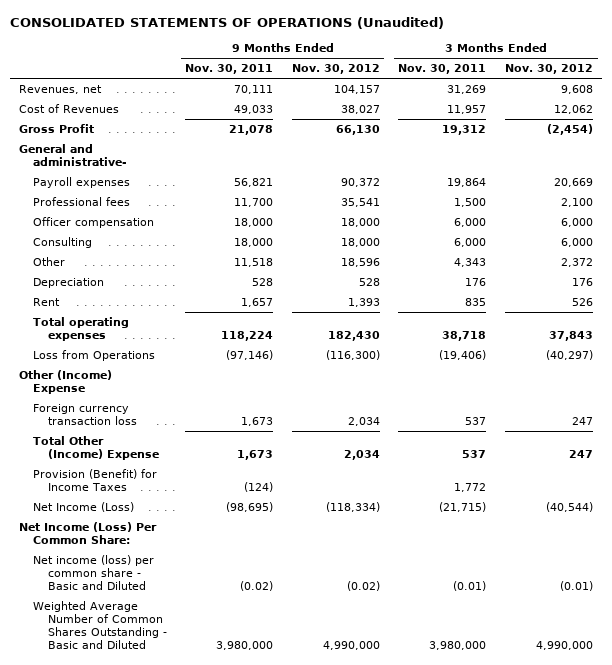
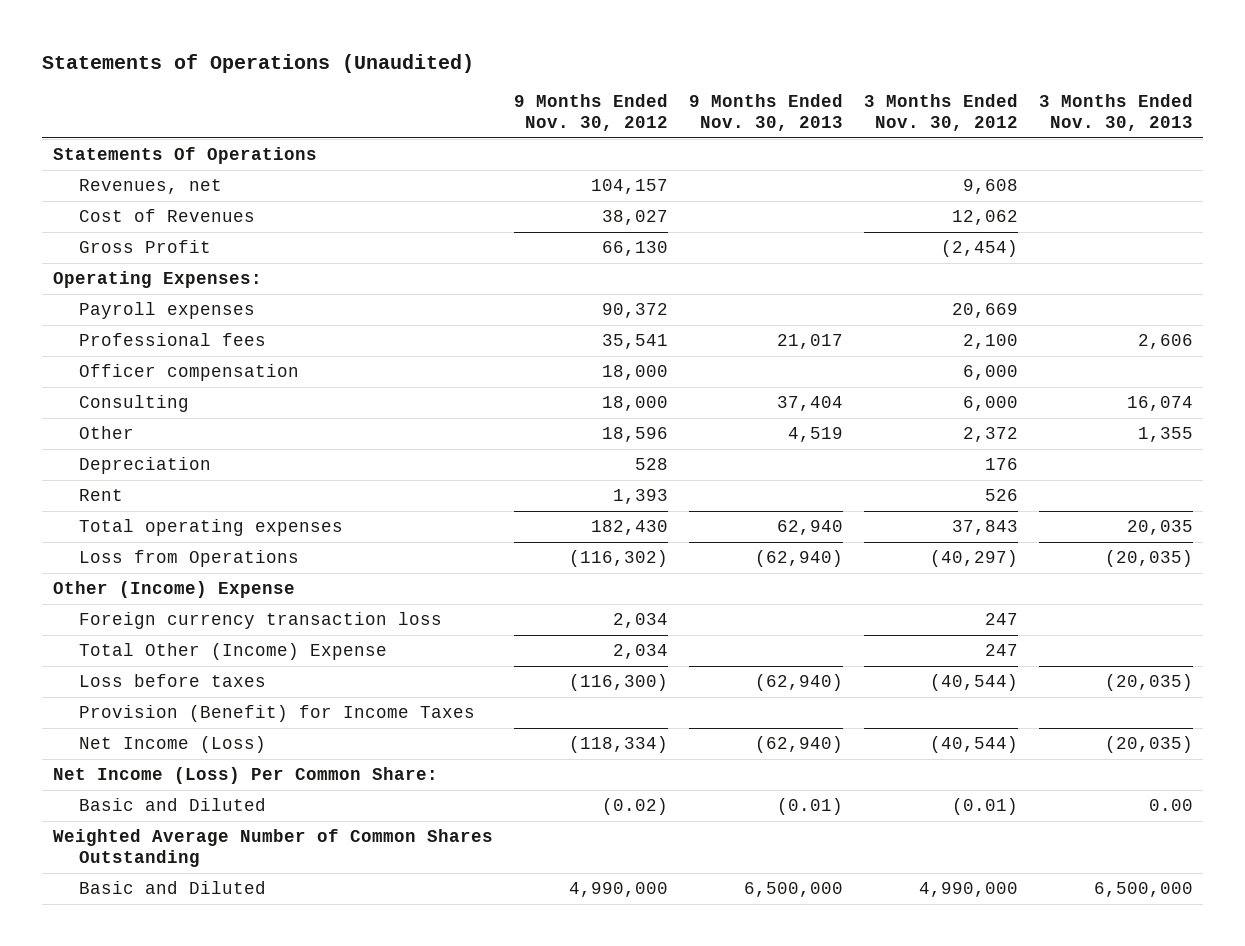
[9,17,444,30] CONSOLIDATED STATEMENTS OF OPERATIONS (Unaudited) -> [42,53,475,73] Statements of Operations (Unaudited)
[185,64,274,75] Nov. 30, 2011 -> none
[398,64,487,75] Nov. 30, 2011 -> none
none -> [688,94,843,132] 9 Months Ended Nov. 30, 2013
none -> [1038,94,1193,132] 3 Months Ended Nov. 30, 2013
none -> [52,147,317,165] Statements Of Operations
[19,144,128,167] General and administrative- -> none
none -> [52,271,262,289] Operating Expenses:
[325,350,380,361] (116,300) -> [568,550,668,568] (116,302)
none -> [79,674,267,688] Loss before taxes
[33,555,155,591] Net income (loss) per common share - Basic and Diluted -> [79,798,267,812] Basic and Diluted
none -> [52,829,493,868] Weighted Average Number of Common Shares Outstanding
[33,601,167,649] Weighted Average Number of Common Shares Outstanding - Basic and Diluted -> [79,881,267,895] Basic and Diluted

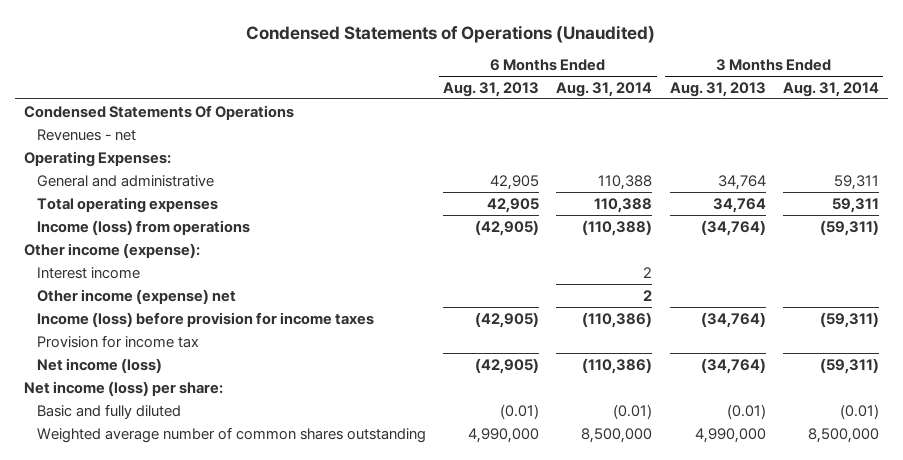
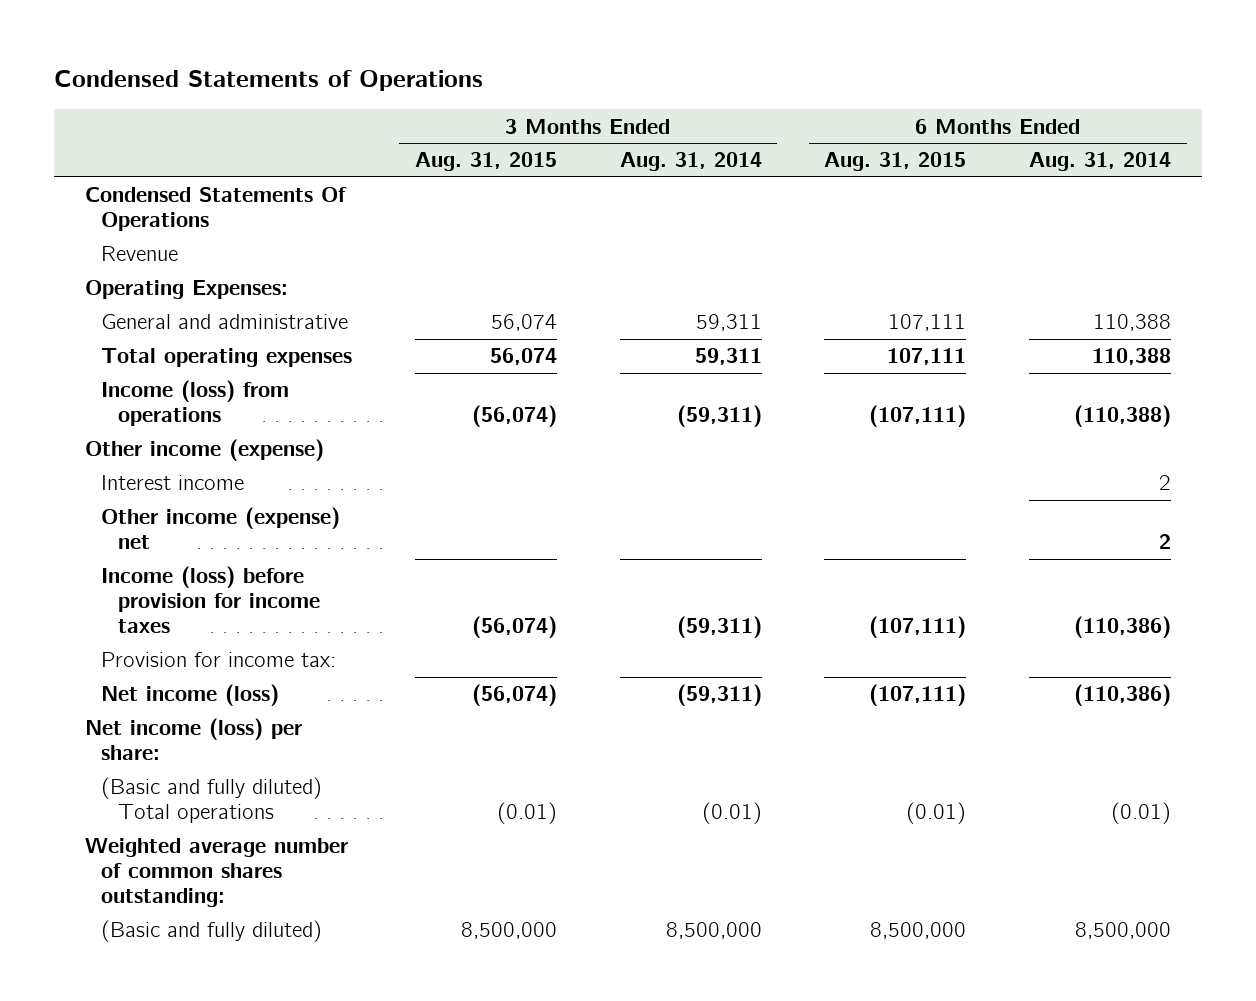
[246,24,656,43] Condensed Statements of Operations (Unaudited) -> [53,70,483,92] Condensed Statements of Operations
[442,81,539,97] Aug. 31, 2013 -> none
[669,81,766,97] Aug. 31, 2013 -> none
none -> [415,152,558,172] Aug. 31, 2015
none -> [824,152,967,172] Aug. 31, 2015
[36,128,136,141] Revenues - net -> [101,246,179,262] Revenue
[23,242,200,258] Other income (expense): -> [85,439,325,462] Other income (expense)
[36,334,199,348] Provision for income tax -> [101,652,337,668] Provision for income tax:
[36,403,181,419] Basic and fully diluted -> [101,777,323,824] (Basic and fully diluted) Total operations
none -> [85,838,349,908] Weighted average number of common shares outstanding:
[36,426,426,443] Weighted average number of common shares outstanding -> [101,920,323,943] (Basic and fully diluted)

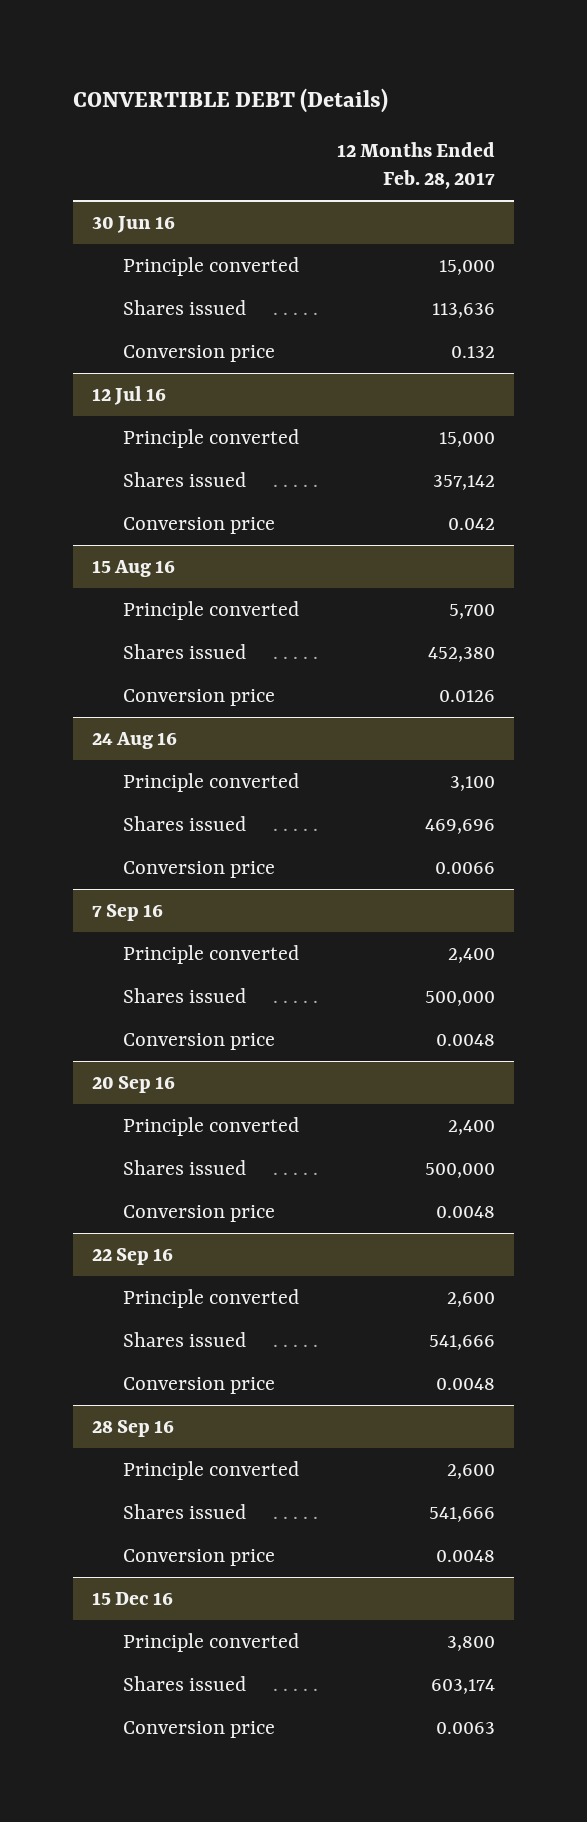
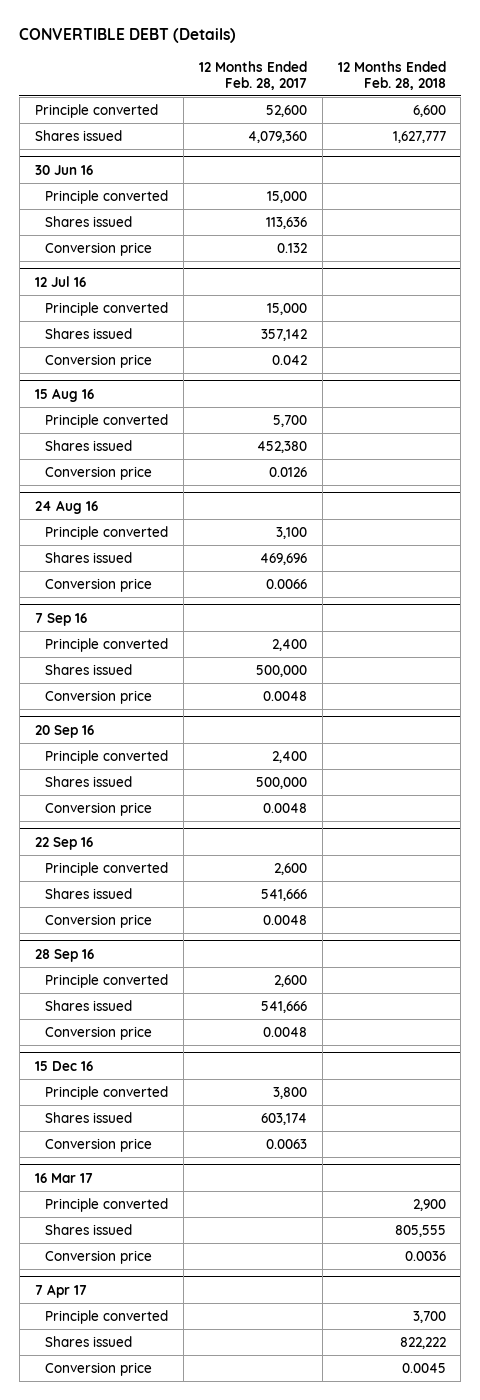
none -> [337,60,446,90] 12 Months Ended Feb. 28, 2018
none -> [34,103,158,118] Principle converted
none -> [34,129,122,141] Shares issued
none -> [34,1172,93,1183] 16 Mar 17
none -> [44,1197,168,1212] Principle converted
none -> [44,1223,132,1235] Shares issued
none -> [44,1249,152,1264] Conversion price
none -> [34,1283,87,1298] 7 Apr 17
none -> [44,1309,168,1324] Principle converted
none -> [44,1335,132,1347] Shares issued
none -> [44,1361,152,1376] Conversion price

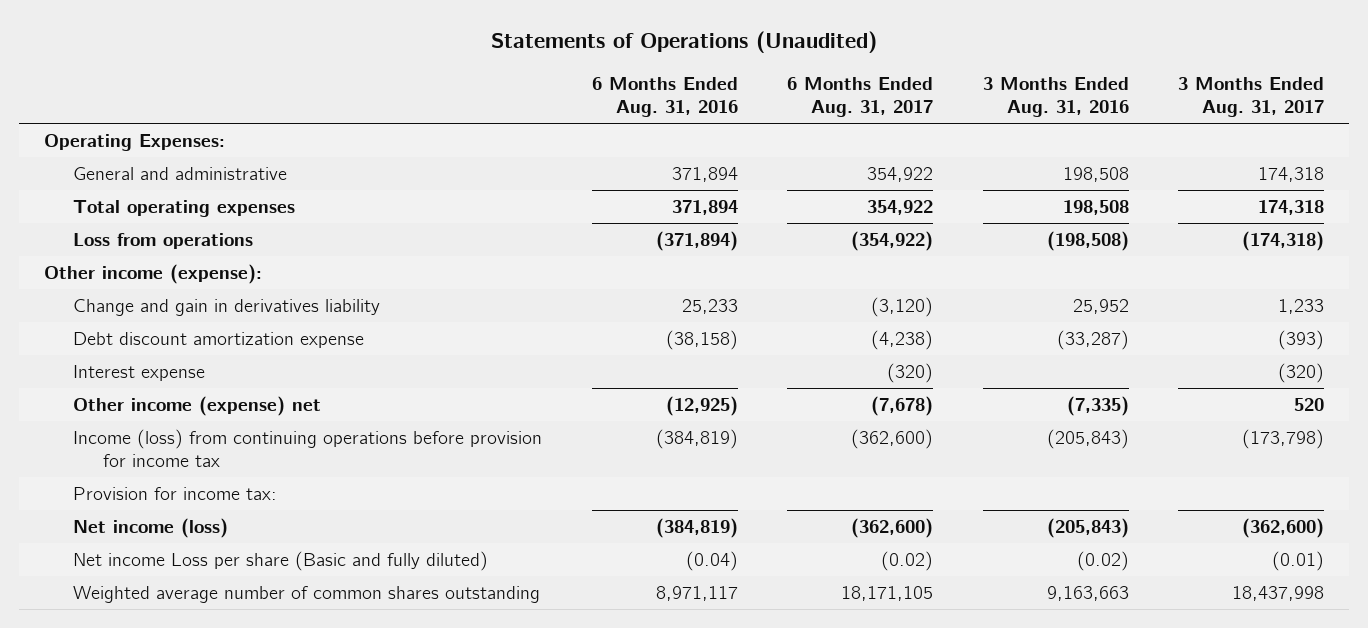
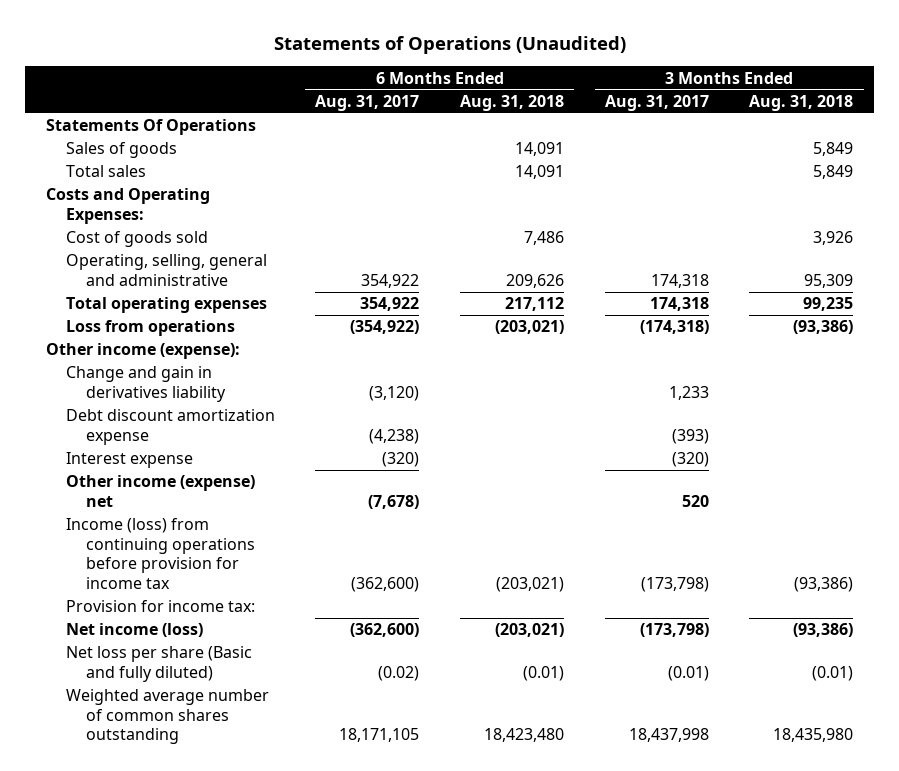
[591,77,738,118] 6 Months Ended Aug. 31, 2016 -> none
[982,77,1129,118] 3 Months Ended Aug. 31, 2016 -> none
none -> [460,95,565,112] Aug. 31, 2018
none -> [749,95,854,112] Aug. 31, 2018
none -> [45,119,256,136] Statements Of Operations
none -> [65,142,177,159] Sales of goods
none -> [65,165,146,178] Total sales
[43,134,225,152] Operating Expenses: -> [45,188,210,224] Costs and Operating Expenses:
none -> [65,231,208,248] Cost of goods sold
[73,167,288,181] General and administrative -> [65,254,267,286] Operating, selling, general and administrative
[1242,518,1325,539] (362,600) -> [639,623,709,638] (173,798)
[73,551,489,572] Net income Loss per share (Basic and fully diluted) -> [65,646,252,682] Net loss per share (Basic and fully diluted)

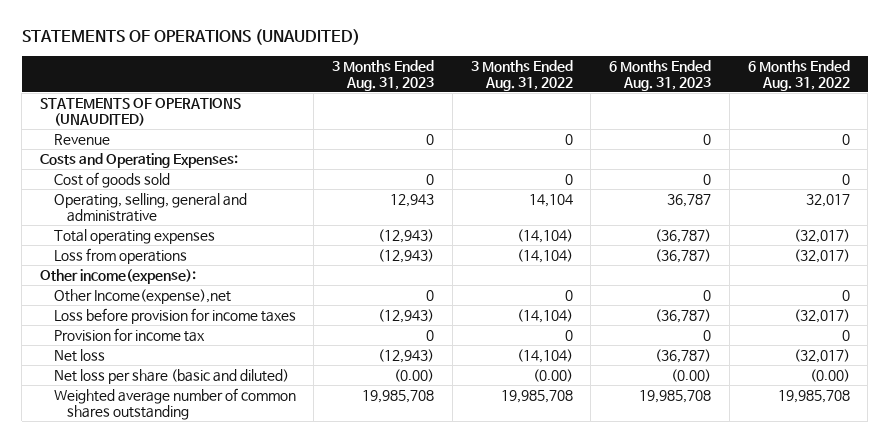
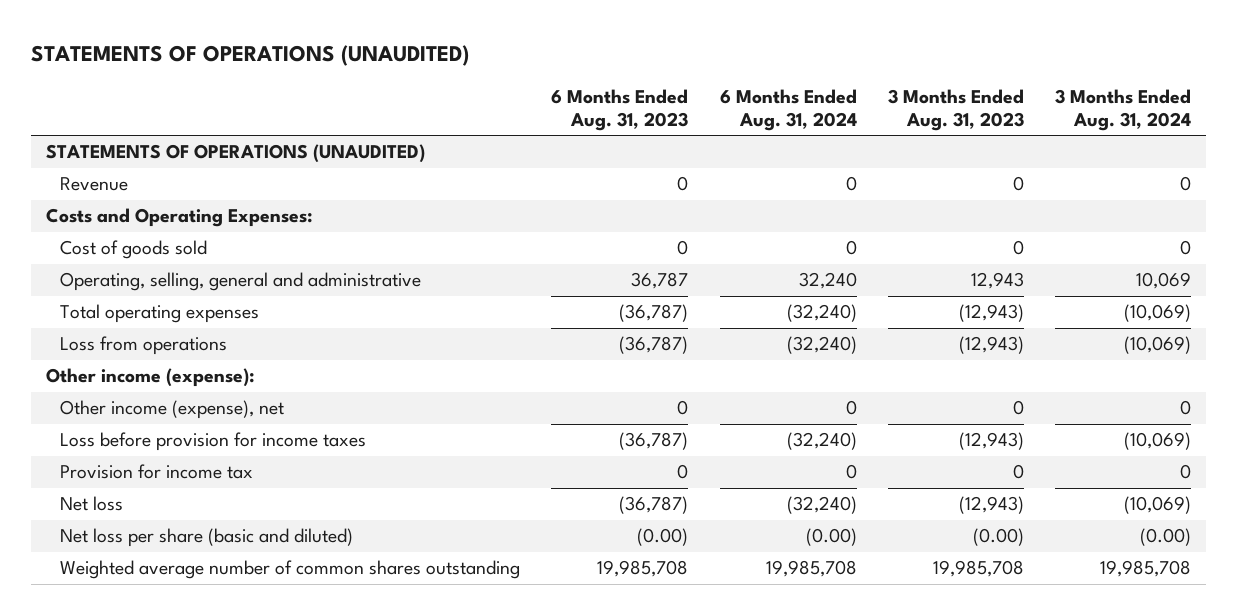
[470,59,573,91] 3 Months Ended Aug. 31, 2022 -> none
[747,59,850,91] 6 Months Ended Aug. 31, 2022 -> none
none -> [719,88,857,131] 6 Months Ended Aug. 31, 2024
none -> [1054,88,1191,131] 3 Months Ended Aug. 31, 2024
[39,268,196,284] Other income(expense): -> [46,368,256,388] Other income (expense):
[53,288,231,304] Other Income(expense),net -> [60,400,285,420] Other income (expense), net

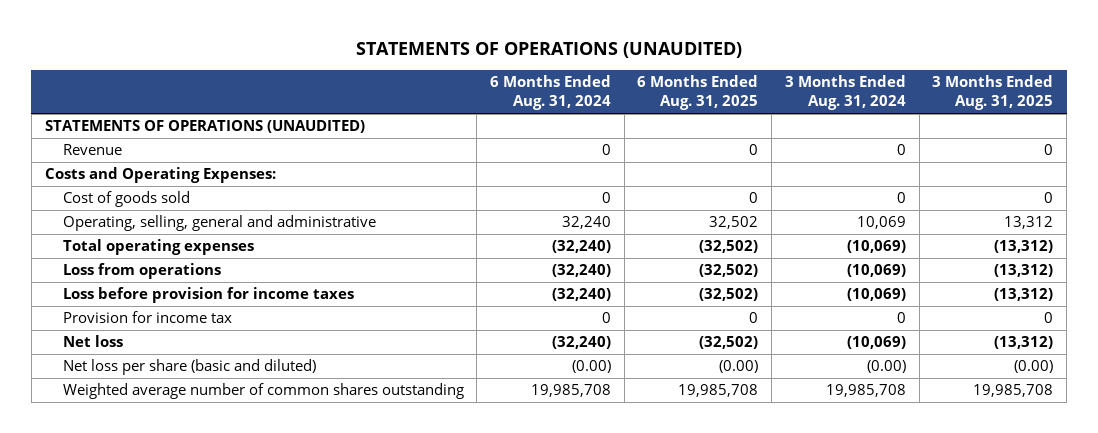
[551,88,689,131] 6 Months Ended Aug. 31, 2023 -> none
[887,88,1024,131] 3 Months Ended Aug. 31, 2023 -> none
none -> [637,75,759,111] 6 Months Ended Aug. 31, 2025
none -> [932,75,1054,111] 3 Months Ended Aug. 31, 2025
[46,368,256,388] Other income (expense): -> none
[60,400,285,420] Other income (expense), net -> none

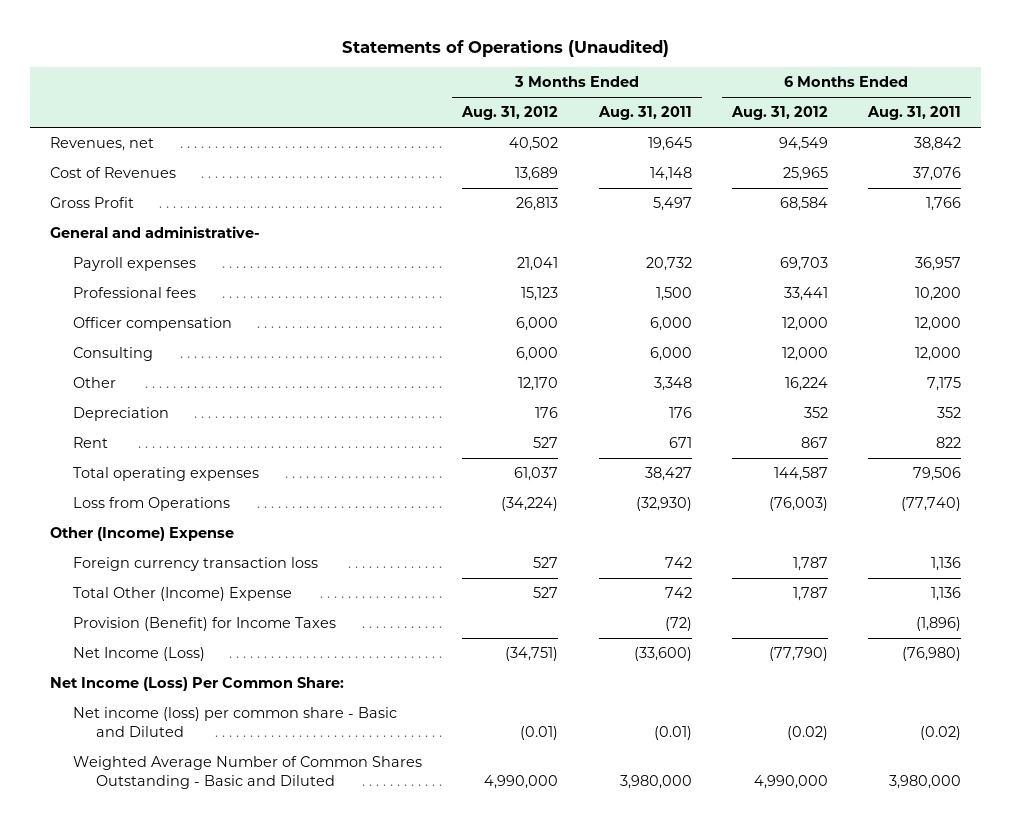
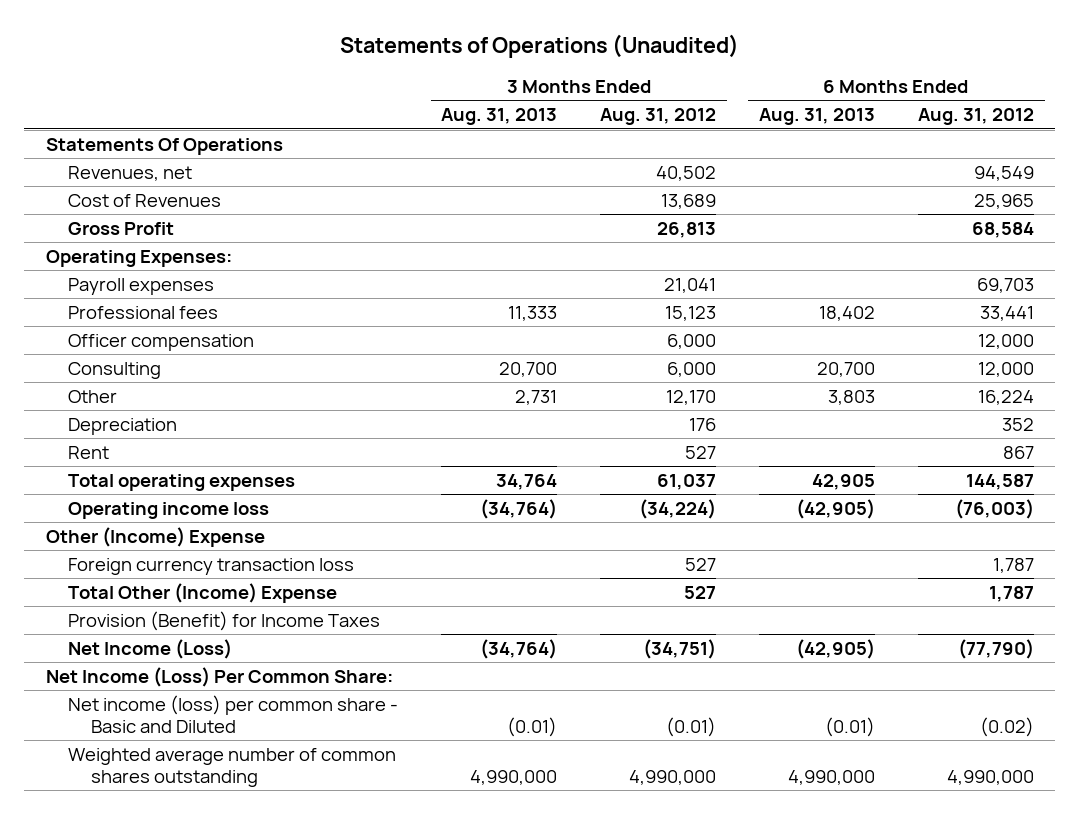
[597,106,692,121] Aug. 31, 2011 -> none
[866,106,961,121] Aug. 31, 2011 -> none
none -> [441,108,558,126] Aug. 31, 2013
none -> [759,108,876,126] Aug. 31, 2013
none -> [45,138,283,156] Statements Of Operations
[50,226,261,239] General and administrative- -> none
none -> [45,250,232,268] Operating Expenses:
[73,497,231,512] Loss from Operations -> [68,502,270,520] Operating income loss
[73,756,423,789] Weighted Average Number of Common Shares Outstanding - Basic and Diluted -> [68,748,397,787] Weighted average number of common shares outstanding

